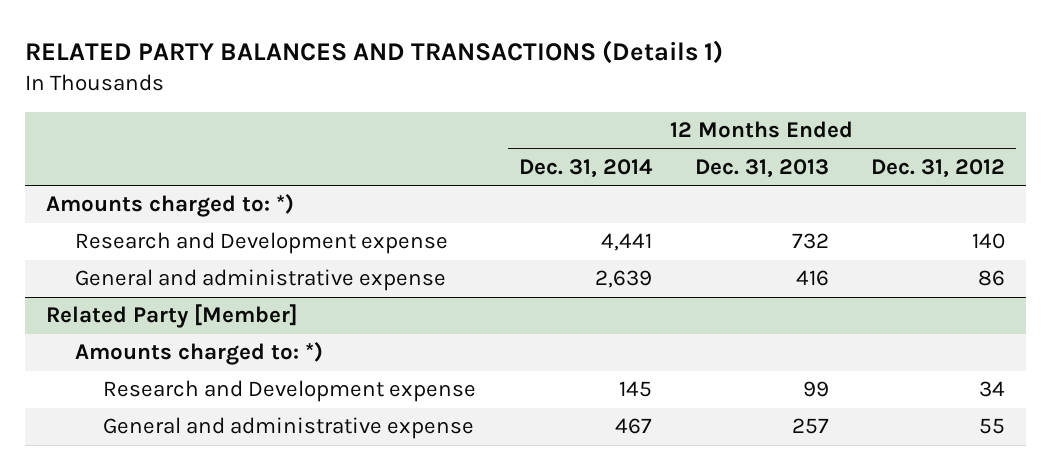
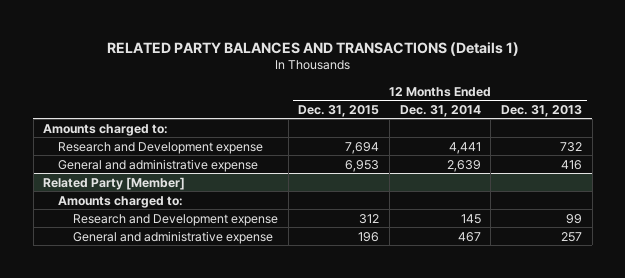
[871,158,1006,178] Dec. 31, 2012 -> none
none -> [298,104,380,117] Dec. 31, 2015
[46,194,295,218] Amounts charged to: *) -> [43,123,169,136] Amounts charged to:
[74,342,323,366] Amounts charged to: *) -> [58,195,184,208] Amounts charged to:

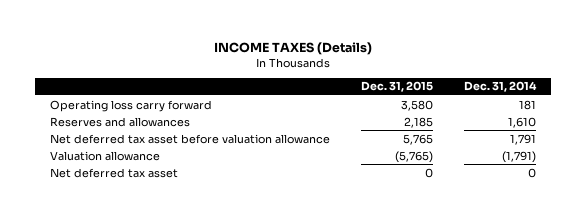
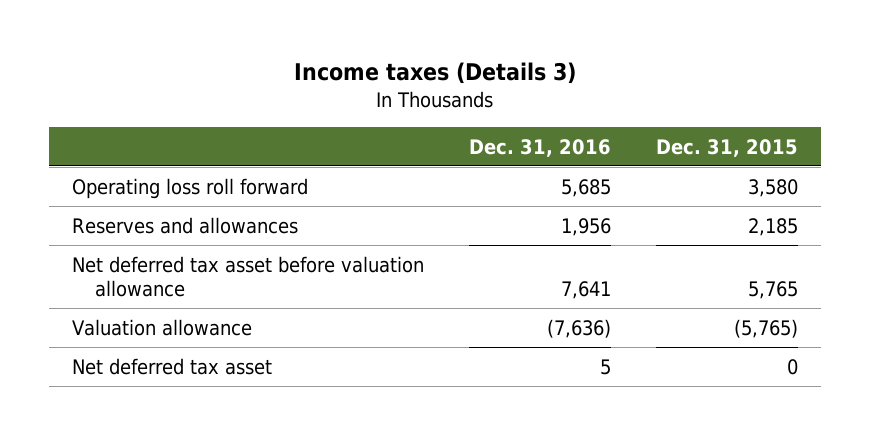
[214,41,373,55] INCOME TAXES (Details) -> [293,61,576,84] Income taxes (Details 3)
[463,81,537,93] Dec. 31, 2014 -> none
none -> [468,138,611,157] Dec. 31, 2016
[50,99,213,112] Operating loss carry forward -> [71,177,308,199] Operating loss roll forward

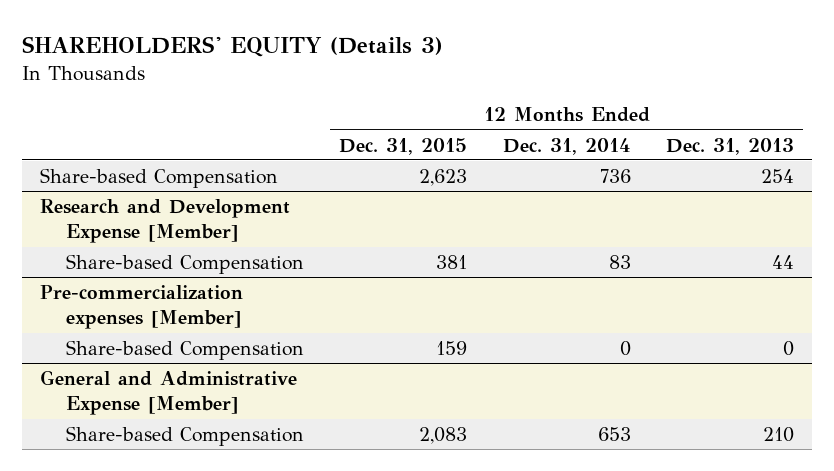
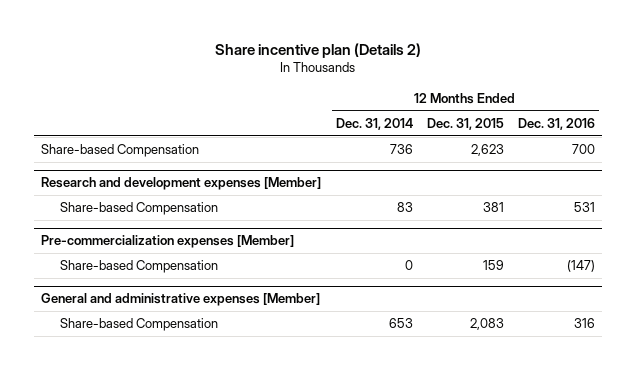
[22,35,444,57] SHAREHOLDERS' EQUITY (Details 3) -> [215,42,422,58] Share incentive plan (Details 2)
[666,137,795,155] Dec. 31, 2013 -> none
none -> [518,117,596,130] Dec. 31, 2016
[40,198,291,244] Research and Development Expense [Member] -> [41,177,322,191] Research and development expenses [Member]
[40,369,298,416] General and Administrative Expense [Member] -> [41,293,321,307] General and administrative expenses [Member]

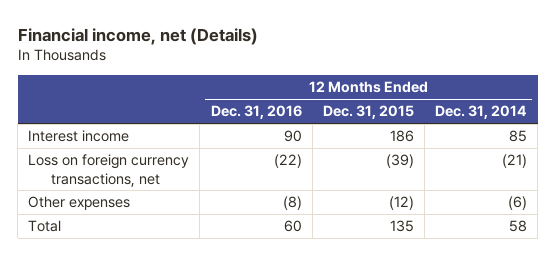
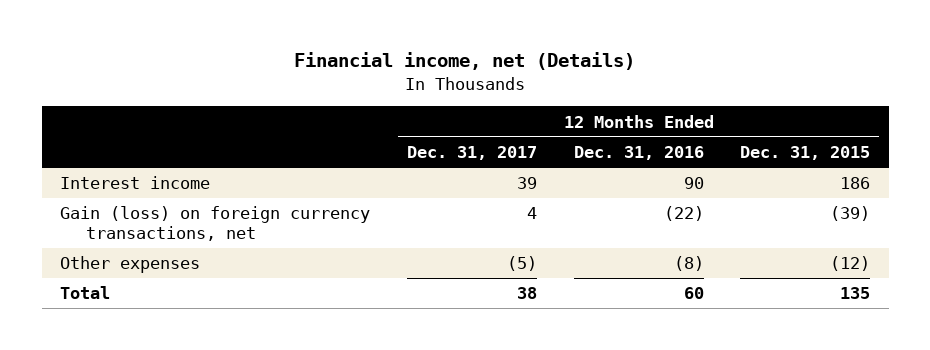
[435,105,528,120] Dec. 31, 2014 -> none
none -> [406,145,537,160] Dec. 31, 2017
[28,154,190,187] Loss on foreign currency transactions, net -> [60,206,371,242] Gain (loss) on foreign currency transactions, net

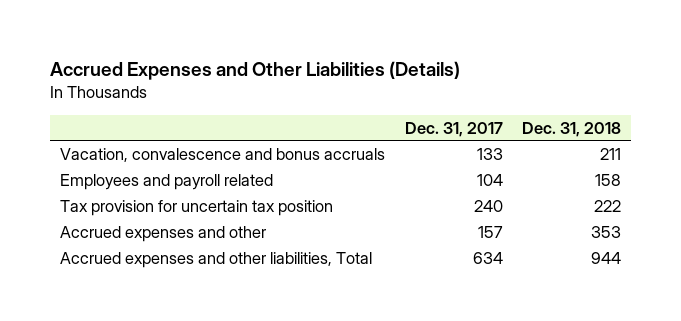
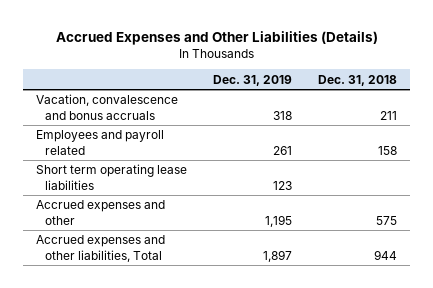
[404,121,503,137] Dec. 31, 2017 -> none
none -> [213,74,293,86] Dec. 31, 2019
[60,199,334,216] Tax provision for uncertain tax position -> none
none -> [36,164,188,190] Short term operating lease liabilities
[590,225,621,238] 353 -> [376,215,398,225] 575

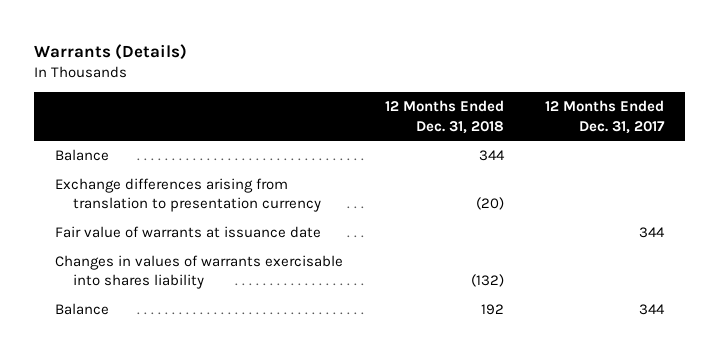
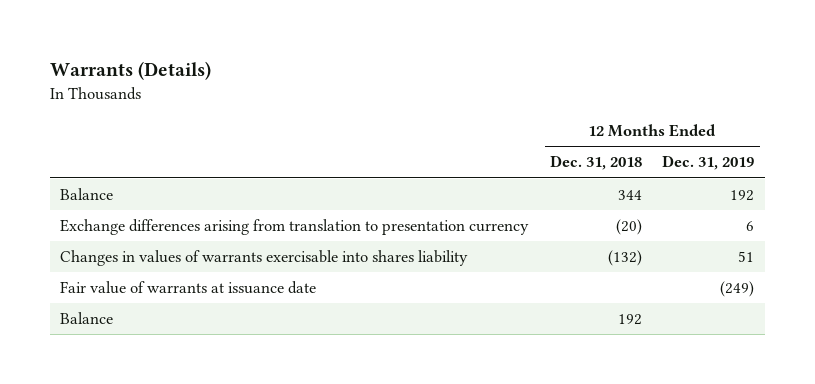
[545,100,666,134] 12 Months Ended Dec. 31, 2017 -> none
none -> [662,155,755,171] Dec. 31, 2019
[54,226,321,239] Fair value of warrants at issuance date -> [60,281,317,295] Fair value of warrants at issuance date

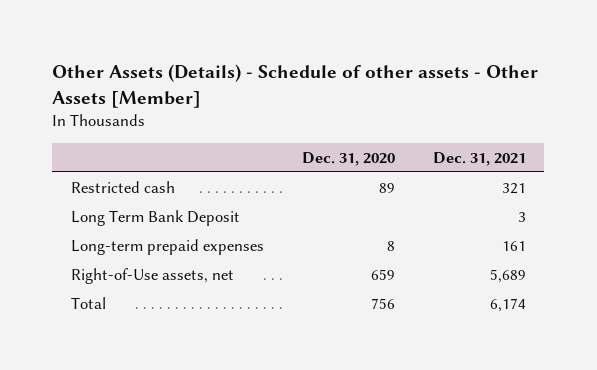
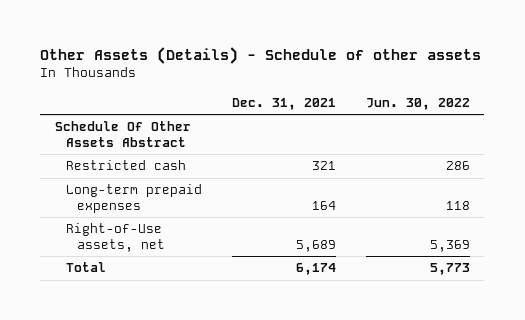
[52,63,539,108] Other Assets (Details) - Schedule of other assets - Other Assets [Member] -> [40,47,482,65] Other Assets (Details) - Schedule of other assets
[301,151,395,166] Dec. 31, 2020 -> none
none -> [365,97,470,110] Jun. 30, 2022
none -> [54,121,191,147] Schedule Of Other Assets Abstract
[71,209,241,226] Long Term Bank Deposit -> none
[501,240,526,251] 161 -> [311,200,336,210] 164

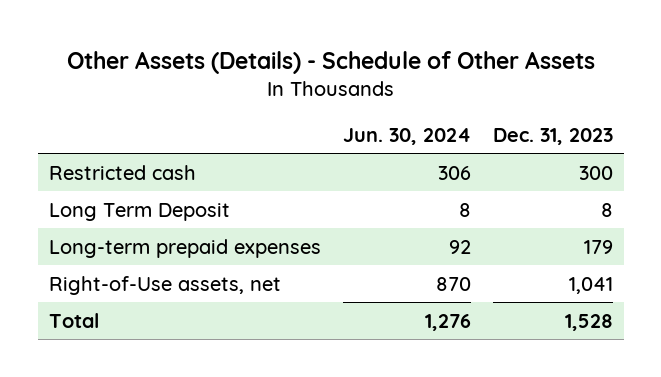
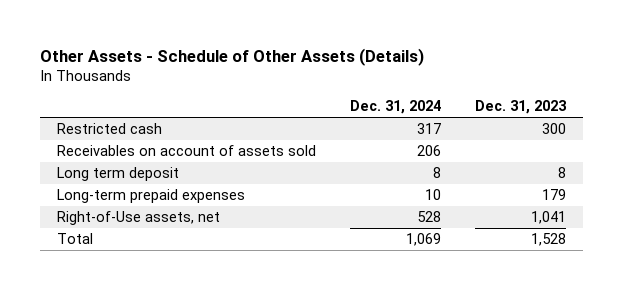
[66,50,595,74] Other Assets (Details) - Schedule of Other Assets -> [39,47,424,66] Other Assets - Schedule of Other Assets (Details)
[342,127,471,145] Jun. 30, 2024 -> none
none -> [349,100,441,115] Dec. 31, 2024
none -> [56,145,316,157] Receivables on account of assets sold
[48,202,230,221] Long Term Deposit -> [56,167,179,182] Long term deposit

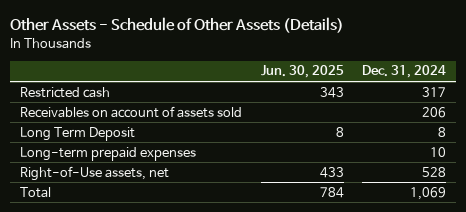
[474,100,567,115] Dec. 31, 2023 -> none
none -> [260,65,344,79] Jun. 30, 2025
[56,167,179,182] Long term deposit -> [19,126,135,141] Long Term Deposit

